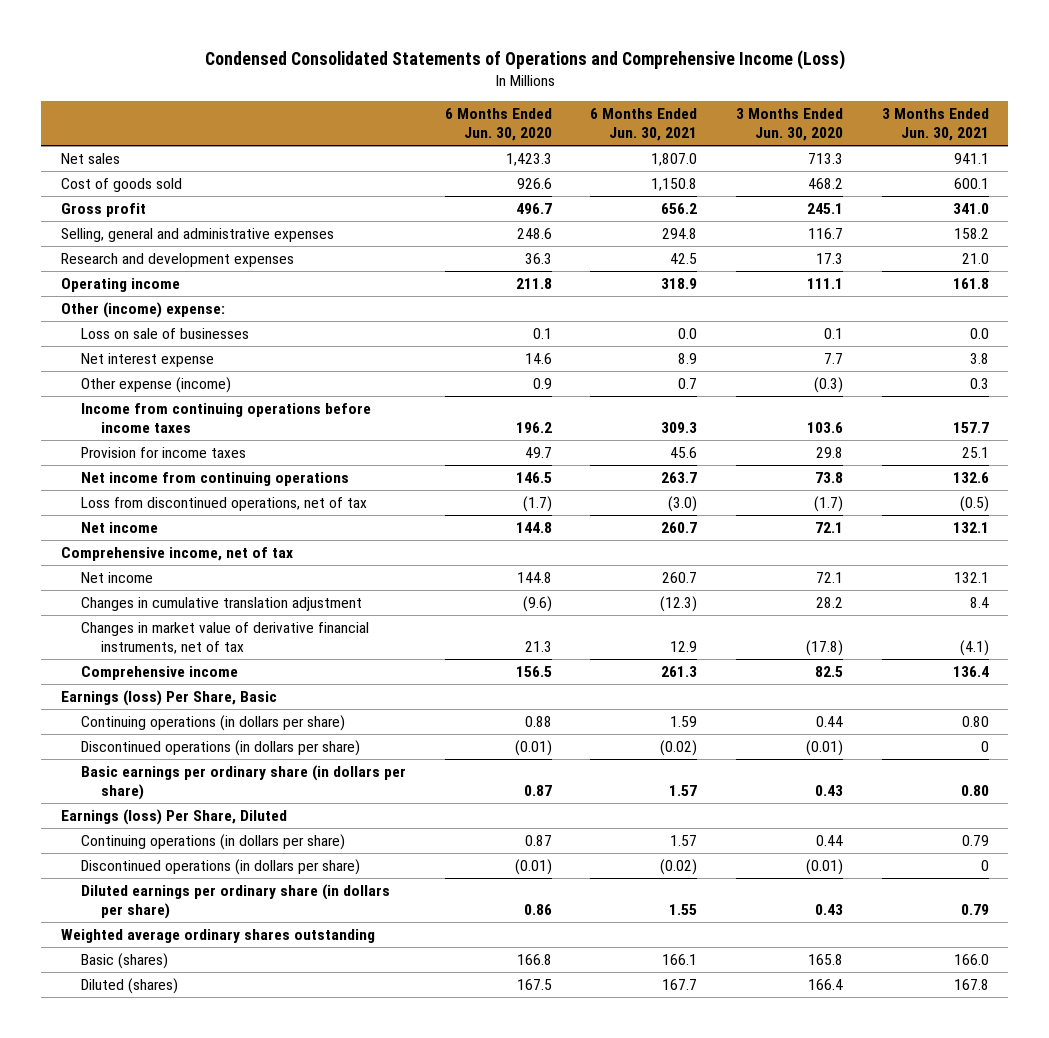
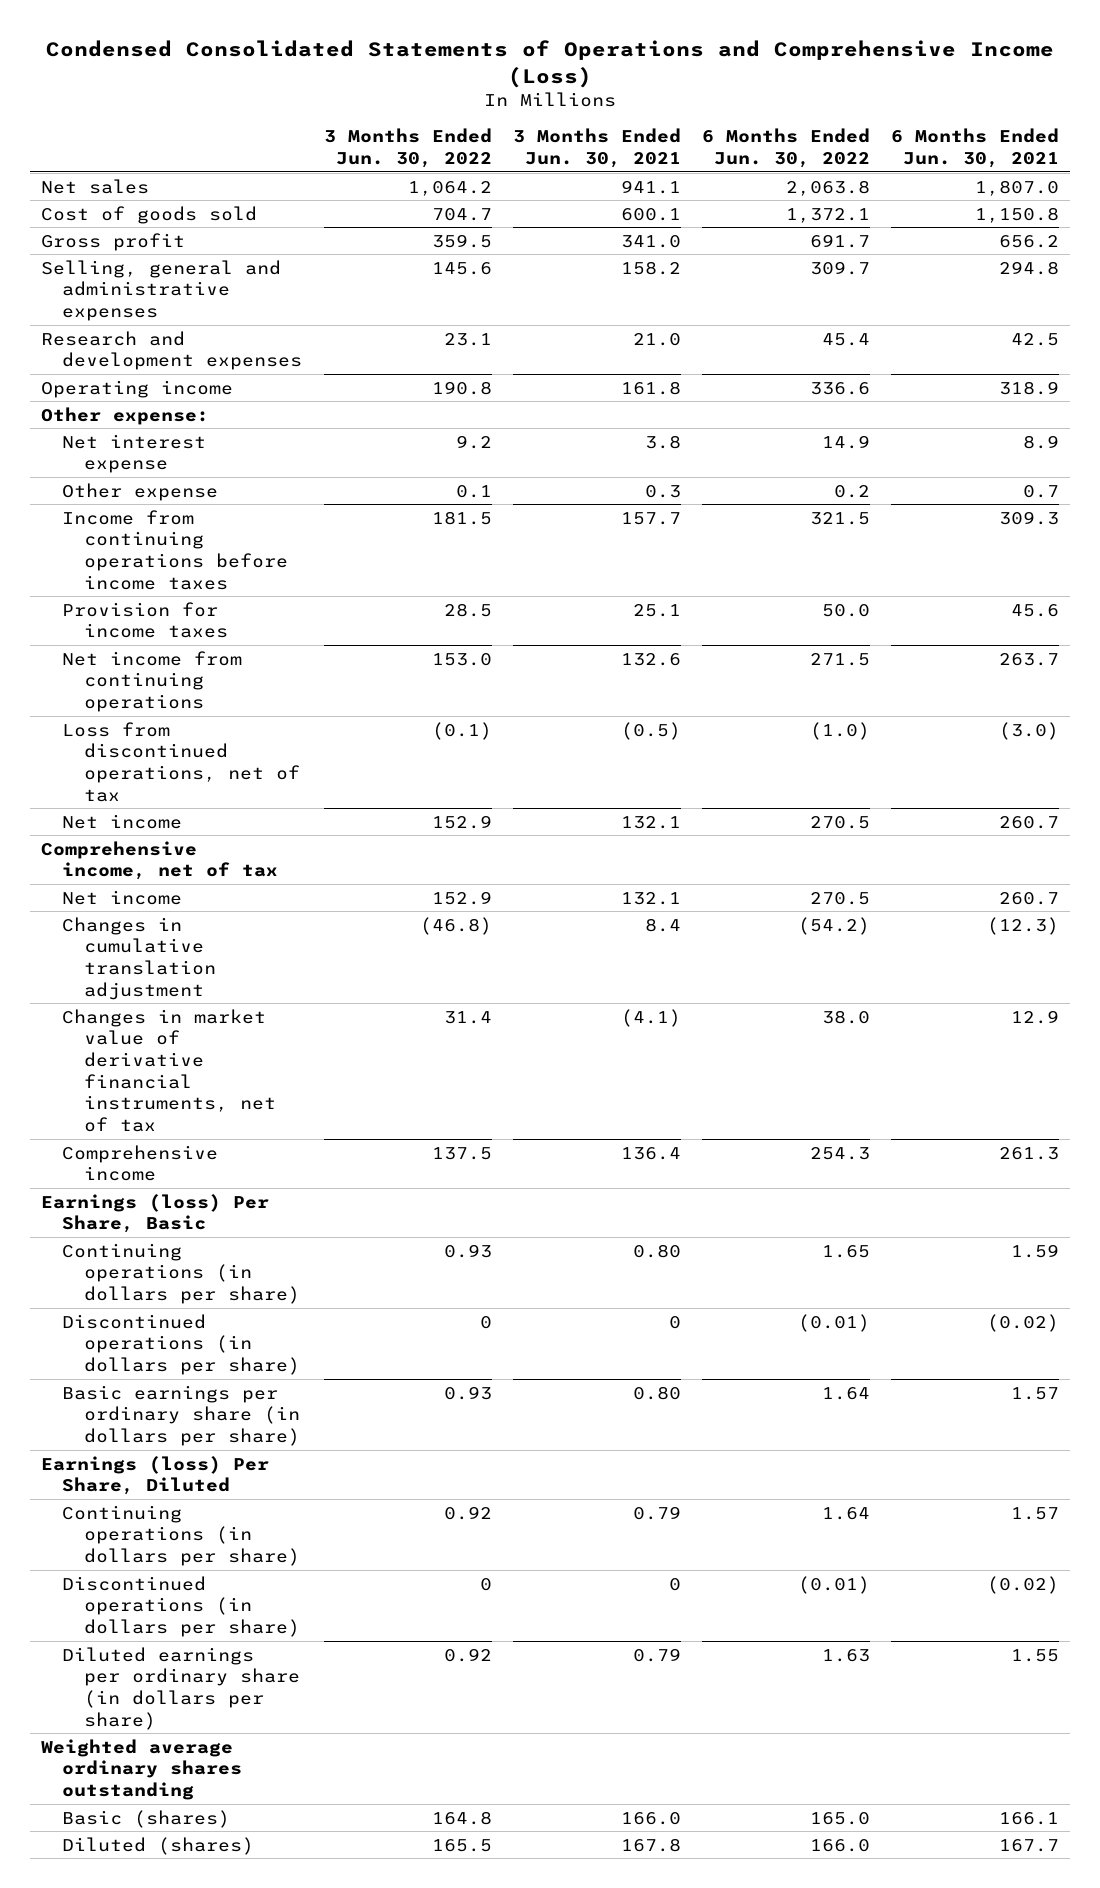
[444,107,552,141] 6 Months Ended Jun. 30, 2020 -> none
[736,107,844,141] 3 Months Ended Jun. 30, 2020 -> none
none -> [323,128,492,168] 3 Months Ended Jun. 30, 2022
none -> [701,128,870,168] 6 Months Ended Jun. 30, 2022
[80,327,249,339] Loss on sale of businesses -> none
[60,301,225,318] Other (income) expense: -> [40,406,209,425] Other expense:
[80,376,231,393] Other expense (income) -> [62,482,219,501] Other expense

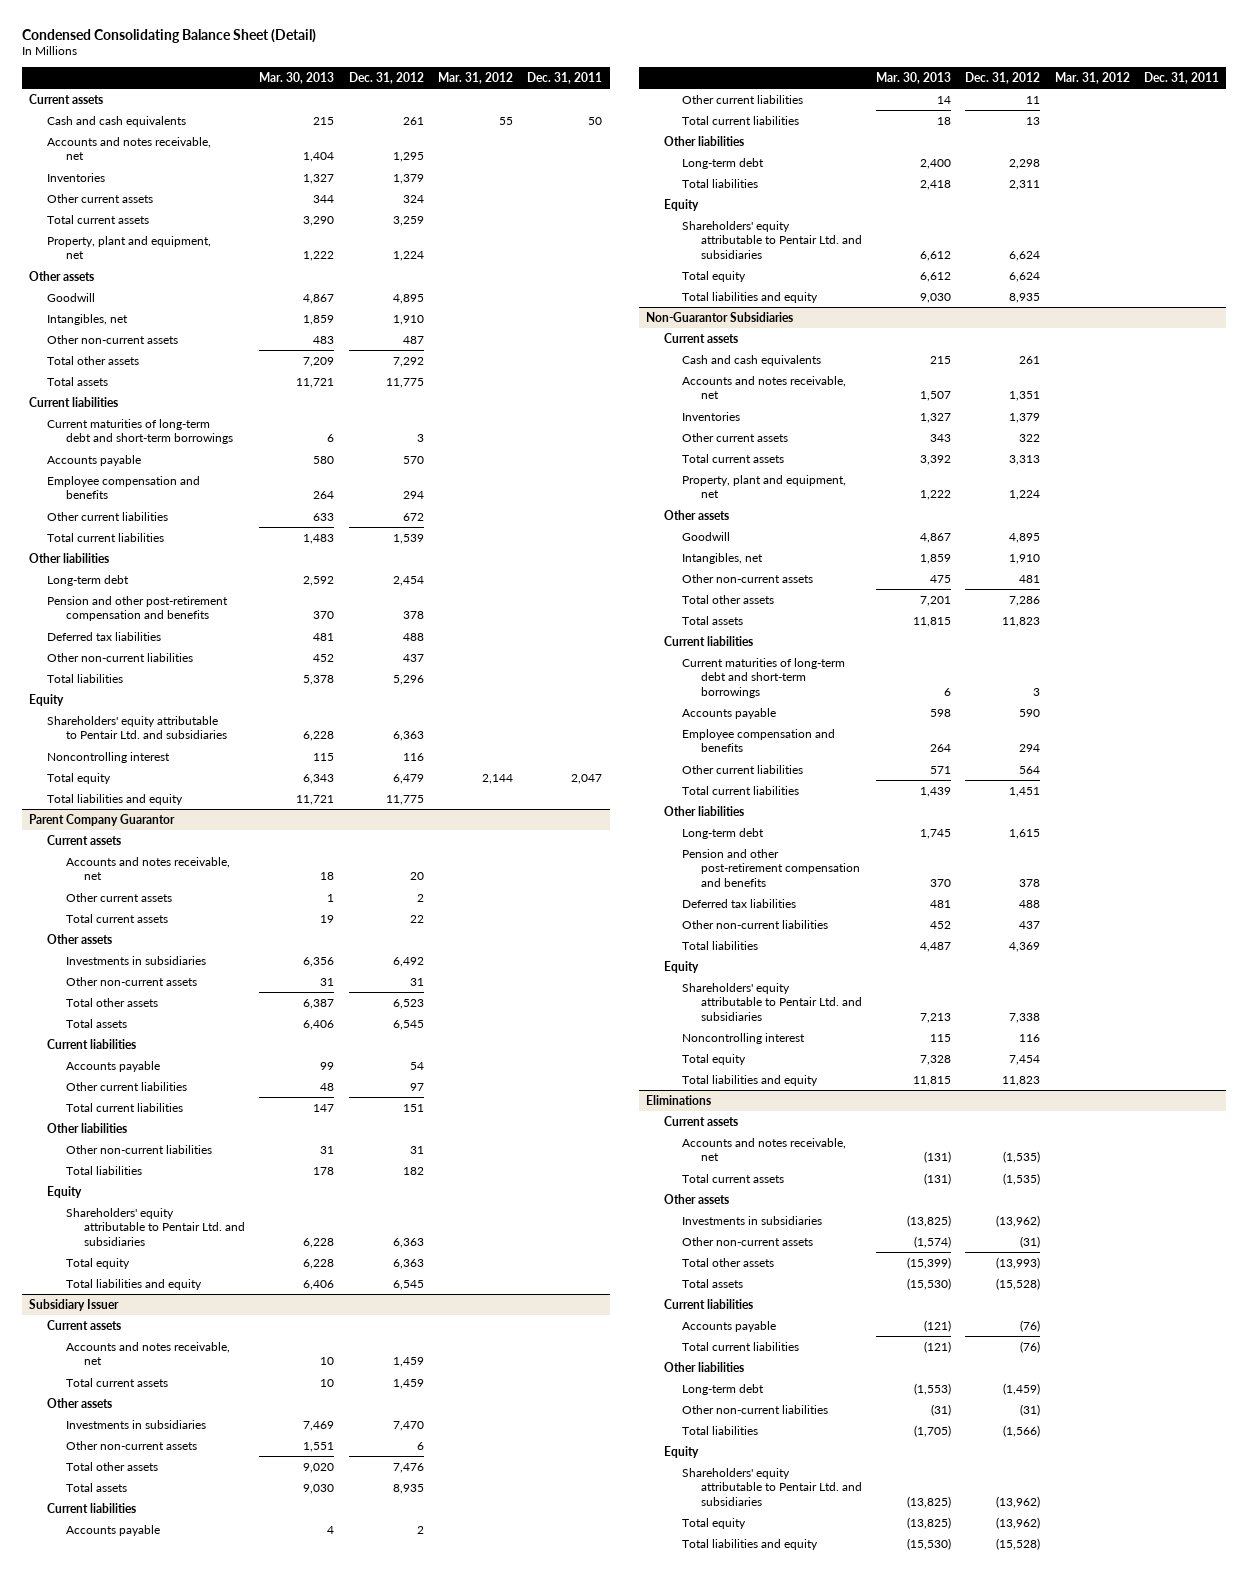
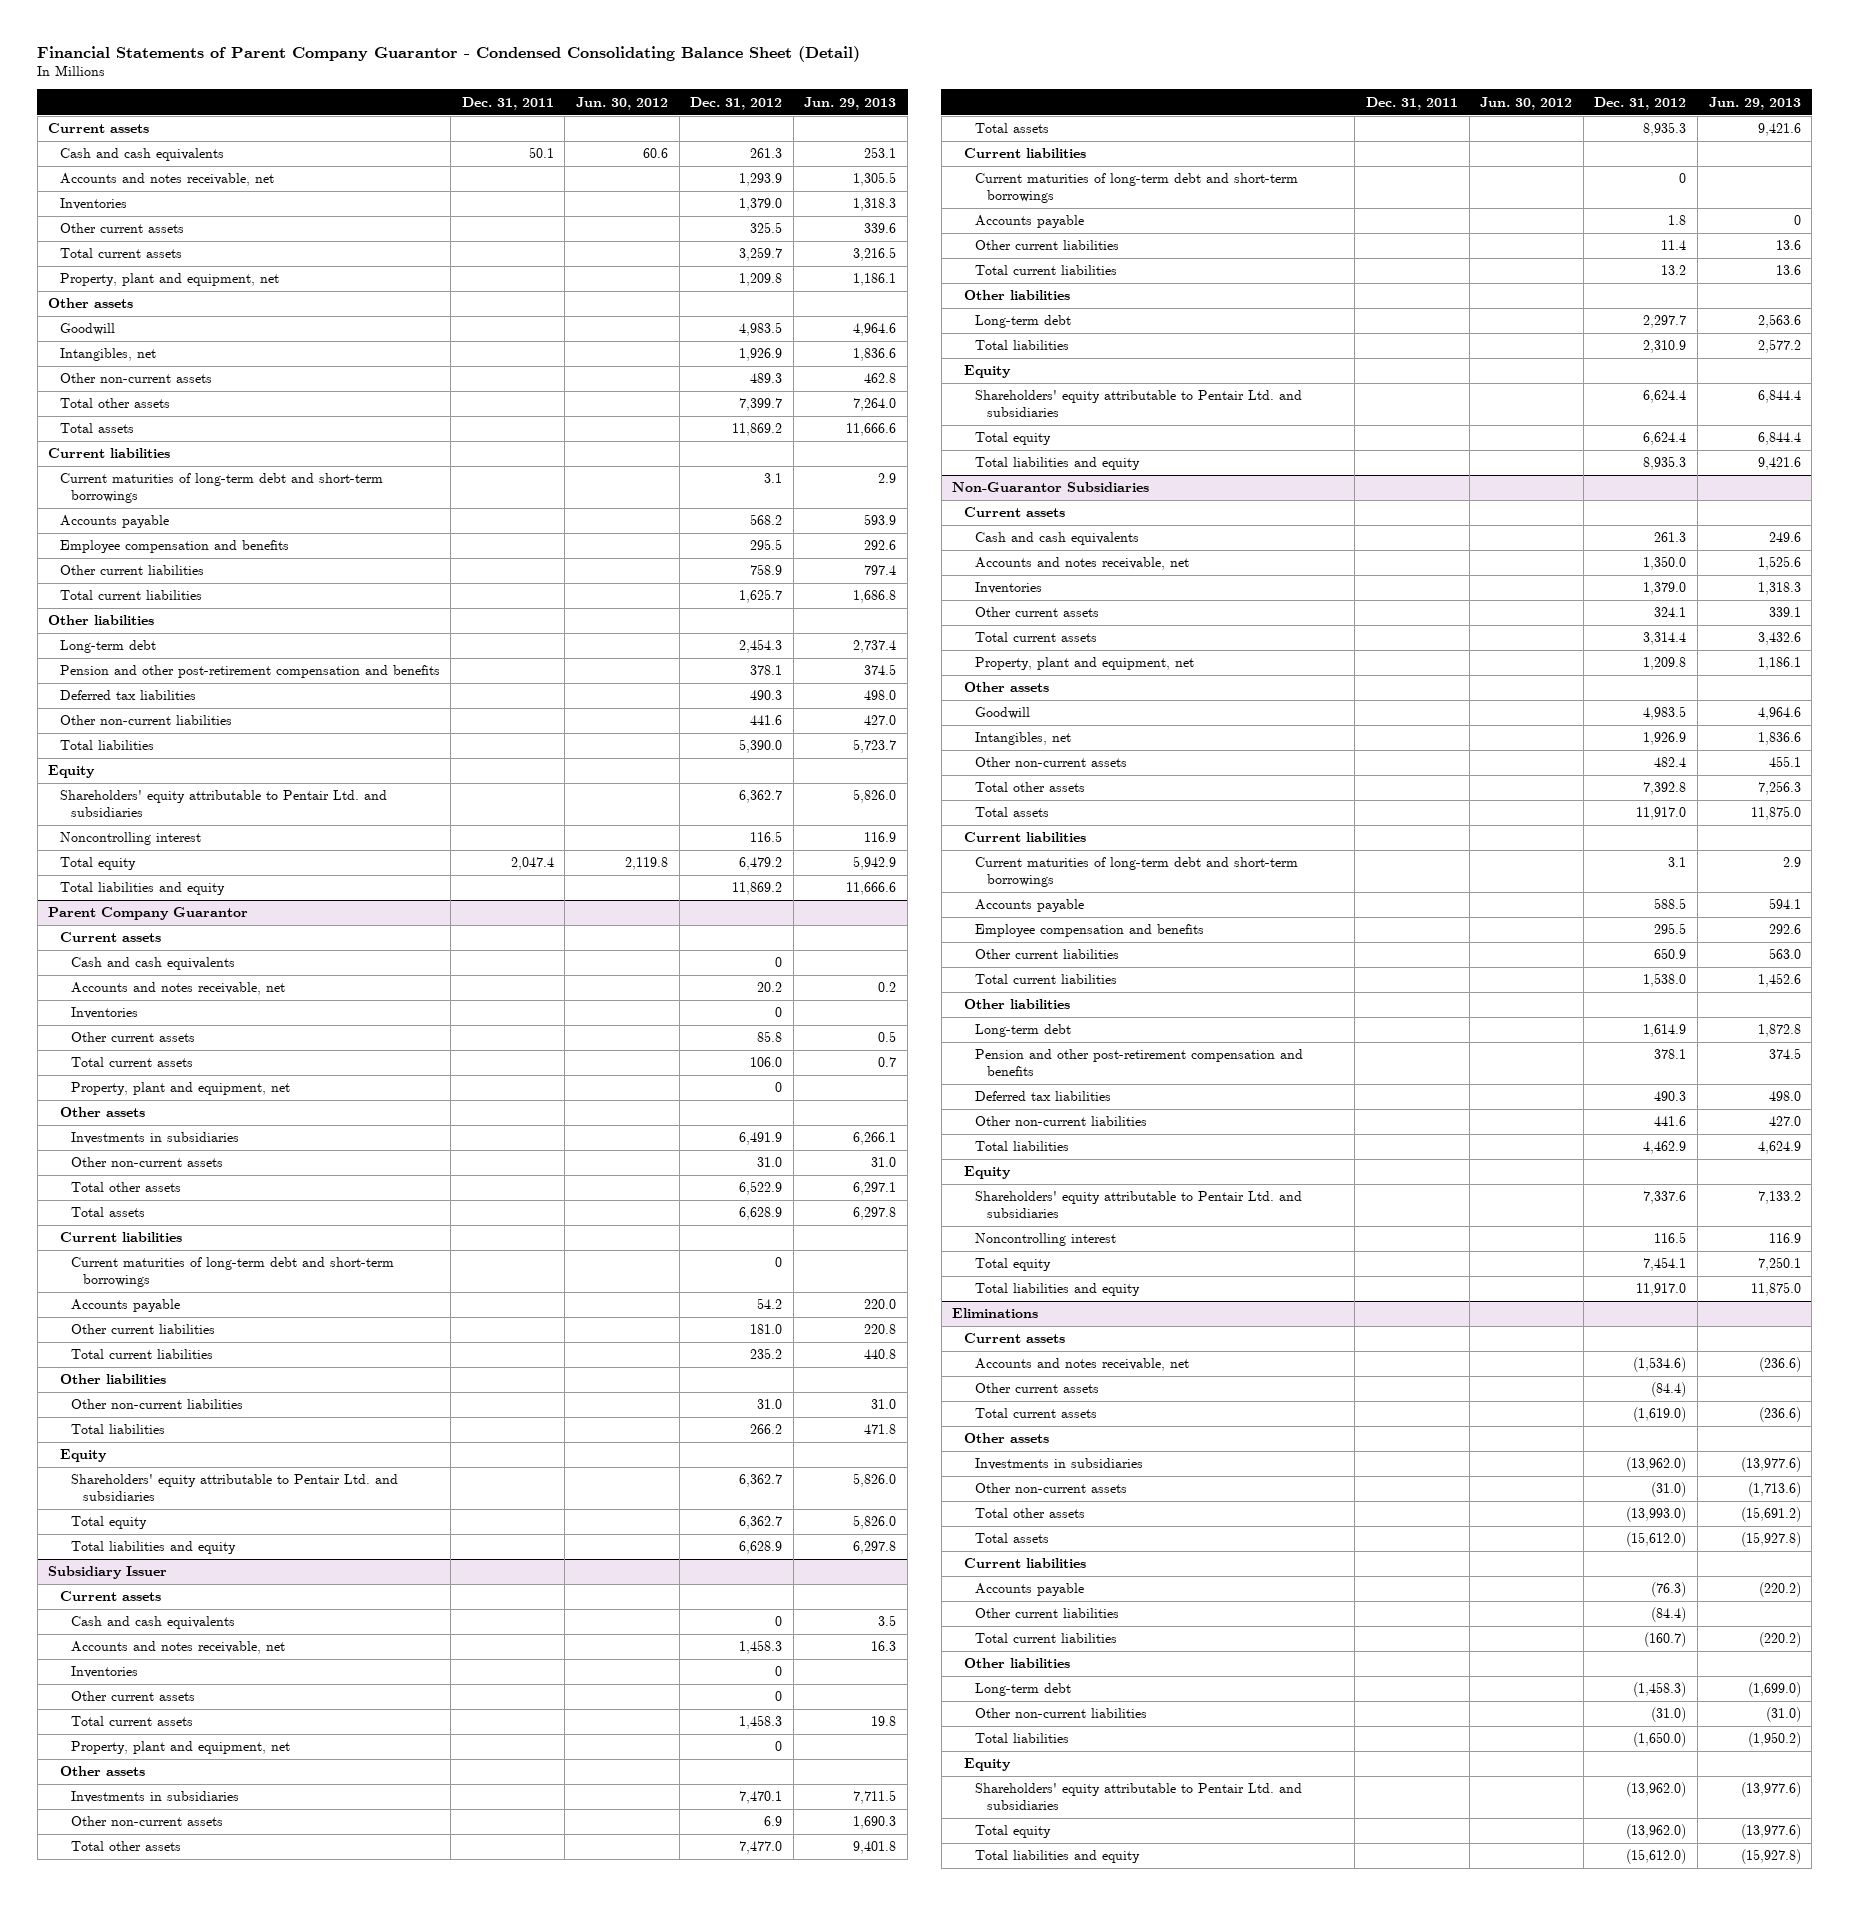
[21,28,316,43] Condensed Consolidating Balance Sheet (Detail) -> [37,45,861,62] Financial Statements of Parent Company Guarantor - Condensed Consolidating Balance Sheet (Detail)
[259,71,335,84] Mar. 30, 2013 -> none
[438,71,514,84] Mar. 31, 2012 -> none
none -> [576,96,669,110] Jun. 30, 2012
none -> [804,96,897,110] Jun. 29, 2013
[402,116,424,125] 261 -> [750,148,783,159] 261.3
[588,116,603,125] 50 -> [528,147,554,159] 50.1
[392,152,424,163] 1,295 -> [739,173,783,187] 1,293.9
[392,173,424,184] 1,379 -> [739,198,783,212] 1,379.0
[402,194,424,203] 324 -> [750,222,783,234] 325.5
[392,215,424,226] 3,259 -> [739,247,783,262] 3,259.7
[392,251,424,262] 1,224 -> [739,273,783,287] 1,209.8
[392,293,424,304] 4,895 -> [739,322,783,337] 4,983.5
[392,314,424,325] 1,910 -> [739,348,783,362] 1,926.9
[402,335,424,344] 487 -> [750,373,783,384] 489.3
[392,356,424,367] 7,292 -> [739,398,783,412] 7,399.7
[385,377,424,388] 11,775 -> [732,423,783,437] 11,869.2
[416,434,424,443] 3 -> [764,473,783,484] 3.1
[402,455,424,464] 570 -> [750,514,783,526] 568.2
[402,491,424,500] 294 -> [750,539,783,551] 295.5
[402,512,424,521] 672 -> [750,564,783,576] 758.9
[392,533,424,544] 1,539 -> [739,589,783,604] 1,625.7
[392,575,424,586] 2,454 -> [739,639,783,654] 2,454.3
[402,611,424,620] 378 -> [750,665,783,676] 378.1
[402,632,424,641] 488 -> [750,690,783,701] 490.3
[402,653,424,662] 437 -> [750,715,783,726] 441.6
[392,674,424,685] 5,296 -> [739,739,783,754] 5,390.0
[392,731,424,742] 6,363 -> [739,790,783,804] 6,362.7
[402,752,424,761] 116 -> [750,831,783,843] 116.5
[392,773,424,784] 6,479 -> [739,857,783,871] 6,479.2
[571,773,603,784] 2,047 -> [510,857,554,871] 2,047.4
[385,794,424,805] 11,775 -> [732,882,783,896] 11,869.2
none -> [71,957,236,971] Cash and cash equivalents
[409,872,424,881] 20 -> [757,982,783,993] 20.2
none -> [71,1007,139,1020] Inventories
[416,893,424,902] 2 -> [757,1031,783,1043] 85.8
[409,914,424,923] 22 -> [750,1057,783,1068] 106.0
none -> [71,1082,291,1096] Property, plant and equipment, net
[392,956,424,967] 6,492 -> [739,1132,783,1146] 6,491.9
[409,977,424,986] 31 -> [757,1157,783,1168] 31.0
[392,998,424,1009] 6,523 -> [739,1181,783,1196] 6,522.9
[392,1019,424,1030] 6,545 -> [739,1207,783,1221] 6,628.9
none -> [71,1257,395,1287] Current maturities of long-term debt and short-term borrowings
[409,1061,424,1070] 54 -> [757,1298,783,1310] 54.2
[409,1082,424,1091] 97 -> [750,1324,783,1335] 181.0
[402,1103,424,1112] 151 -> [750,1348,783,1360] 235.2
[409,1145,424,1154] 31 -> [757,1399,783,1410] 31.0
[402,1166,424,1175] 182 -> [750,1424,783,1435] 266.2
[392,1237,424,1248] 6,363 -> [739,1474,783,1488] 6,362.7
[392,1258,424,1269] 6,363 -> [739,1516,783,1530] 6,362.7
[392,1279,424,1290] 6,545 -> [739,1541,783,1555] 6,628.9
none -> [71,1616,236,1630] Cash and cash equivalents
[392,1357,424,1368] 1,459 -> [739,1640,783,1655] 1,458.3
none -> [71,1666,139,1679] Inventories
none -> [71,1691,196,1702] Other current assets
[392,1378,424,1389] 1,459 -> [739,1715,783,1730] 1,458.3
none -> [71,1741,291,1755] Property, plant and equipment, net
[392,1420,424,1431] 7,470 -> [739,1791,783,1805] 7,470.1
[416,1441,424,1450] 6 -> [764,1816,783,1827] 6.9
[392,1462,424,1473] 7,476 -> [739,1841,783,1855] 7,477.0
[392,1483,424,1494] 8,935 -> [1643,122,1687,137] 8,935.3
none -> [975,173,1299,203] Current maturities of long-term debt and short-term borrowings
[416,1525,424,1534] 2 -> [1668,215,1687,226] 1.8
[1026,95,1041,104] 11 -> [1661,240,1687,251] 11.4
[1026,116,1041,125] 13 -> [1661,265,1687,276] 13.2
[1009,158,1041,169] 2,298 -> [1643,315,1687,329] 2,297.7
[1009,179,1041,190] 2,311 -> [1643,340,1687,354] 2,310.9
[1009,250,1041,261] 6,624 -> [1643,390,1687,404] 6,624.4
[1009,271,1041,282] 6,624 -> [1643,432,1687,446] 6,624.4
[1009,292,1041,303] 8,935 -> [1643,456,1687,471] 8,935.3
[1019,355,1041,364] 261 -> [1654,532,1687,543] 261.3
[1009,391,1041,402] 1,351 -> [1643,556,1687,571] 1,350.0
[1009,412,1041,423] 1,379 -> [1643,582,1687,596] 1,379.0
[1019,433,1041,442] 322 -> [1654,607,1687,618] 324.1
[1009,454,1041,465] 3,313 -> [1643,632,1687,646] 3,314.4
[1009,490,1041,501] 1,224 -> [1643,657,1687,671] 1,209.8
[1009,532,1041,543] 4,895 -> [1643,706,1687,721] 4,983.5
[1009,553,1041,564] 1,910 -> [1643,732,1687,746] 1,926.9
[1019,574,1041,583] 481 -> [1654,757,1687,768] 482.4
[1009,595,1041,606] 7,286 -> [1643,782,1687,796] 7,392.8
[1002,616,1041,627] 11,823 -> [1636,807,1687,821] 11,917.0
[1033,687,1041,696] 3 -> [1668,857,1687,868] 3.1
[1019,708,1041,717] 590 -> [1654,898,1687,910] 588.5
[1019,744,1041,753] 294 -> [1654,923,1687,935] 295.5
[1019,765,1041,774] 564 -> [1654,948,1687,960] 650.9
[1009,786,1041,797] 1,451 -> [1643,973,1687,988] 1,538.0
[1009,828,1041,839] 1,615 -> [1643,1024,1687,1038] 1,614.9
[1019,878,1041,887] 378 -> [1654,1049,1687,1060] 378.1
[1019,899,1041,908] 488 -> [1654,1091,1687,1102] 490.3
[1019,920,1041,929] 437 -> [1654,1116,1687,1127] 441.6
[1009,941,1041,952] 4,369 -> [1643,1141,1687,1155] 4,462.9
[1009,1012,1041,1023] 7,338 -> [1643,1191,1687,1205] 7,337.6
[1019,1033,1041,1042] 116 -> [1654,1232,1687,1244] 116.5
[1009,1054,1041,1065] 7,454 -> [1643,1257,1687,1272] 7,454.1
[1002,1075,1041,1086] 11,823 -> [1636,1283,1687,1297] 11,917.0
[1003,1151,1041,1164] (1,535) -> [1633,1357,1687,1373] (1,534.6)
none -> [975,1383,1100,1394] Other current assets
[1003,1172,1041,1185] (1,535) -> [1633,1407,1687,1423] (1,619.0)
[996,1214,1041,1227] (13,962) -> [1626,1457,1687,1473] (13,962.0)
[1020,1235,1041,1248] (31) -> [1651,1482,1687,1498] (31.0)
[996,1256,1041,1269] (13,993) -> [1626,1507,1687,1523] (13,993.0)
[996,1277,1041,1290] (15,528) -> [1626,1532,1687,1548] (15,612.0)
[1020,1319,1041,1332] (76) -> [1651,1582,1687,1598] (76.3)
none -> [975,1608,1120,1619] Other current liabilities
[1020,1340,1041,1353] (76) -> [1644,1632,1687,1648] (160.7)
[1003,1382,1041,1395] (1,459) -> [1633,1682,1687,1698] (1,458.3)
[1020,1403,1041,1416] (31) -> [1651,1707,1687,1723] (31.0)
[1003,1424,1041,1437] (1,566) -> [1633,1732,1687,1748] (1,650.0)
[996,1495,1041,1508] (13,962) -> [1626,1782,1687,1798] (13,962.0)
[996,1516,1041,1529] (13,962) -> [1626,1824,1687,1840] (13,962.0)
[996,1537,1041,1550] (15,528) -> [1626,1849,1687,1865] (15,612.0)

